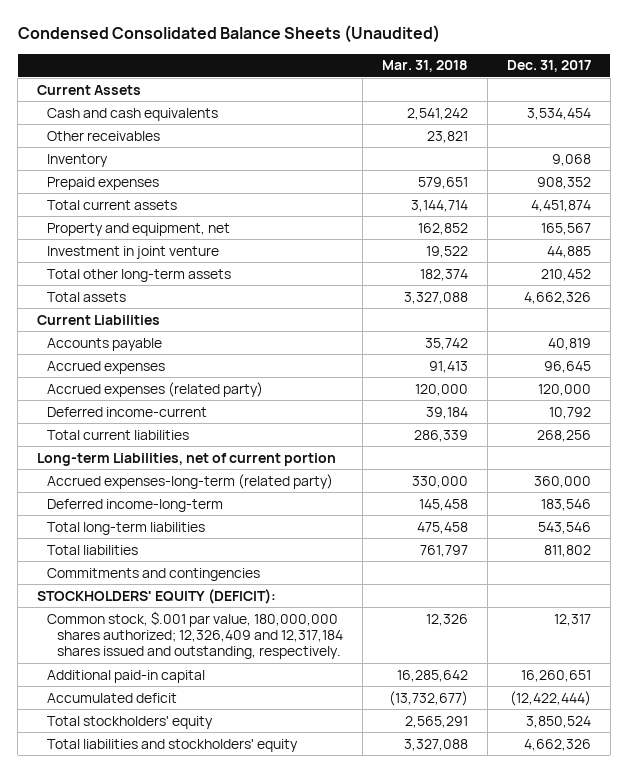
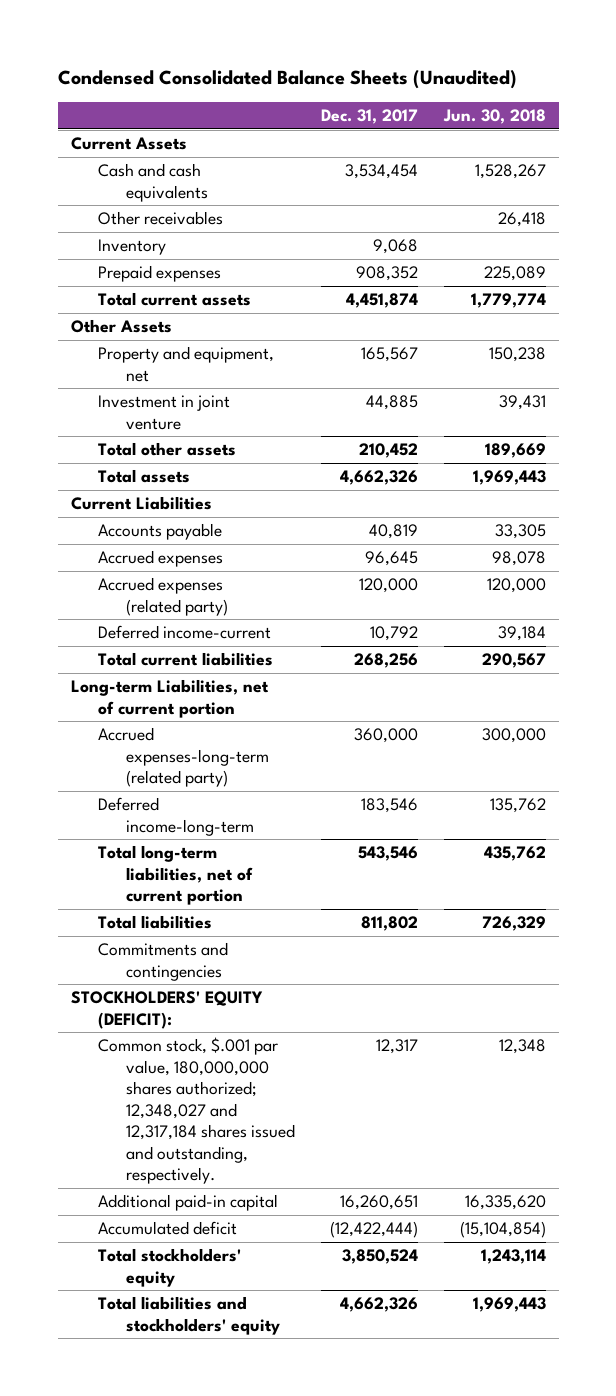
[381,60,468,73] Mar. 31, 2018 -> none
none -> [442,108,546,124] Jun. 30, 2018
none -> [70,319,172,334] Other Assets
[47,268,232,282] Total other long-term assets -> [98,442,237,457] Total other assets
[47,521,206,535] Total long-term liabilities -> [98,845,253,906] Total long-term liabilities, net of current portion
[47,610,343,660] Common stock, $.001 par value, 180,000,000 shares authorized; 12,326,409 and 12,317,184 shares issued and outstanding, respectively. -> [98,1037,295,1185] Common stock, $.001 par value, 180,000,000 shares authorized; 12,348,027 and 12,317,184 shares issued and outstanding, respectively.

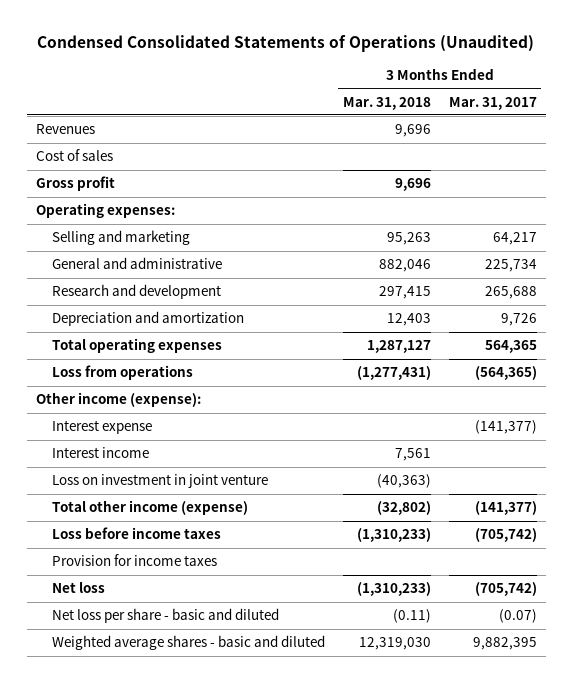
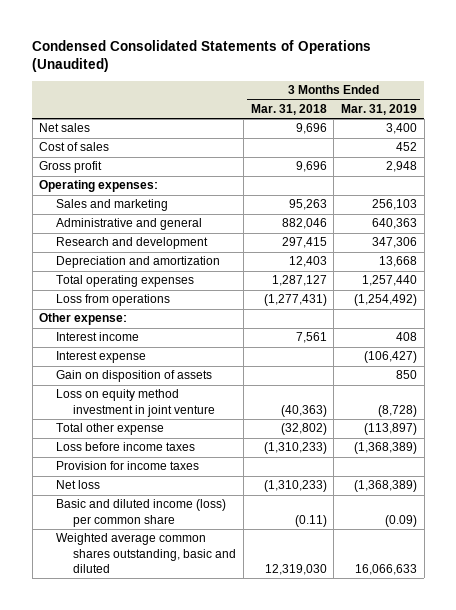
[448,96,537,110] Mar. 31, 2017 -> none
none -> [340,103,417,115] Mar. 31, 2019
[35,124,95,135] Revenues -> [39,123,91,133] Net sales
[51,230,190,246] Selling and marketing -> [56,199,169,212] Sales and marketing
[51,257,222,270] General and administrative -> [56,218,203,231] Administrative and general
[35,392,201,408] Other income (expense): -> [39,313,128,326] Other expense:
[51,420,152,435] Interest expense -> [56,351,147,364] Interest expense
none -> [56,370,213,383] Gain on disposition of assets
[51,474,268,489] Loss on investment in joint venture -> [56,389,216,417] Loss on equity method investment in joint venture
[51,500,248,516] Total other income (expense) -> [56,423,165,436] Total other expense
[51,608,279,624] Net loss per share - basic and diluted -> [56,499,227,527] Basic and diluted income (loss) per common share
[51,635,325,651] Weighted average shares - basic and diluted -> [56,533,237,573] Weighted average common shares outstanding, basic and diluted

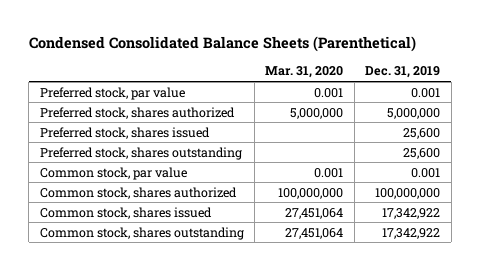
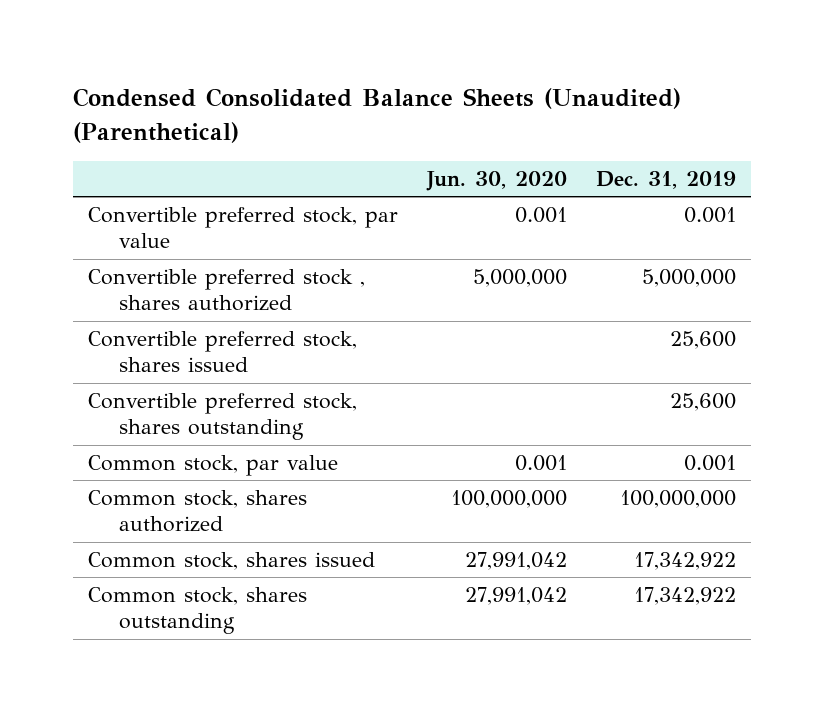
[28,36,416,53] Condensed Consolidated Balance Sheets (Parenthetical) -> [72,88,681,143] Condensed Consolidated Balance Sheets (Unaudited) (Parenthetical)
[265,66,344,79] Mar. 31, 2020 -> none
none -> [426,170,568,191] Jun. 30, 2020
[39,86,185,100] Preferred stock, par value -> [87,206,398,249] Convertible preferred stock, par value
[39,106,235,119] Preferred stock, shares authorized -> [87,268,365,312] Convertible preferred stock , shares authorized
[39,126,210,139] Preferred stock, shares issued -> [87,330,357,373] Convertible preferred stock, shares issued
[39,146,242,160] Preferred stock, shares outstanding -> [87,392,357,441] Convertible preferred stock, shares outstanding

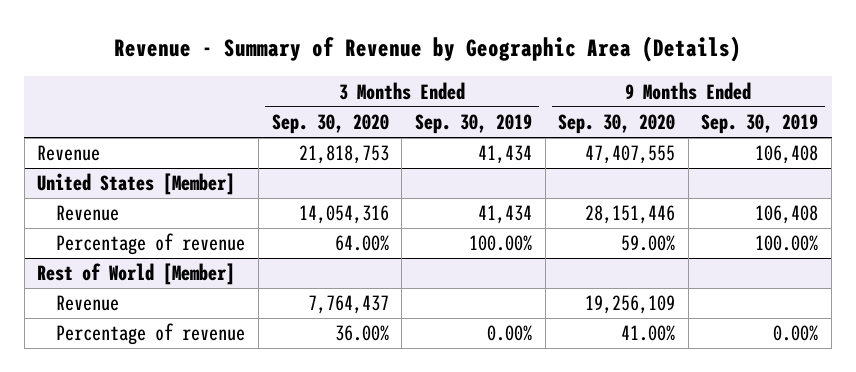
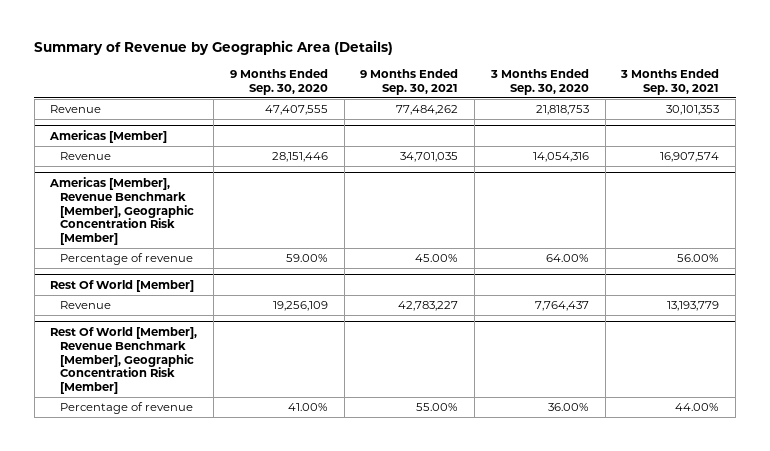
[113,35,741,62] Revenue - Summary of Revenue by Geographic Area (Details) -> [34,40,394,56] Summary of Revenue by Geographic Area (Details)
[414,114,532,135] Sep. 30, 2019 -> none
[701,114,819,135] Sep. 30, 2019 -> none
none -> [360,69,459,95] 9 Months Ended Sep. 30, 2021
none -> [620,69,720,95] 3 Months Ended Sep. 30, 2021
[37,173,236,196] United States [Member] -> [49,130,168,144] Americas [Member]
none -> [49,177,195,246] Americas [Member], Revenue Benchmark [Member], Geographic Concentration Risk [Member]
[37,263,236,286] Rest of World [Member] -> [50,280,195,293] Rest Of World [Member]
none -> [50,327,198,395] Rest Of World [Member], Revenue Benchmark [Member], Geographic Concentration Risk [Member]

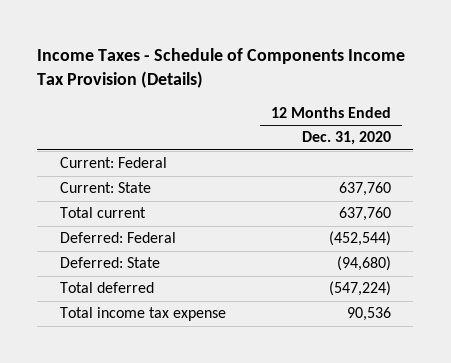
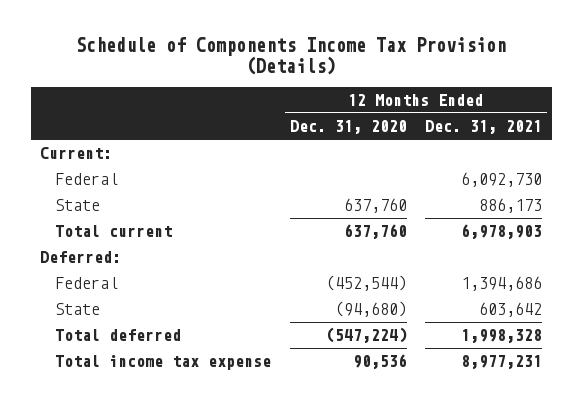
[37,48,406,89] Income Taxes - Schedule of Components Income Tax Provision (Details) -> [76,36,507,75] Schedule of Components Income Tax Provision (Details)
none -> [425,120,543,135] Dec. 31, 2021
none -> [39,147,112,160] Current:
[59,157,167,169] Current: Federal -> [54,173,118,186] Federal
[59,182,151,194] Current: State -> [54,199,100,212] State
none -> [39,251,121,264] Deferred:
[59,232,176,244] Deferred: Federal -> [54,277,118,290] Federal
[59,257,160,269] Deferred: State -> [54,303,100,316] State

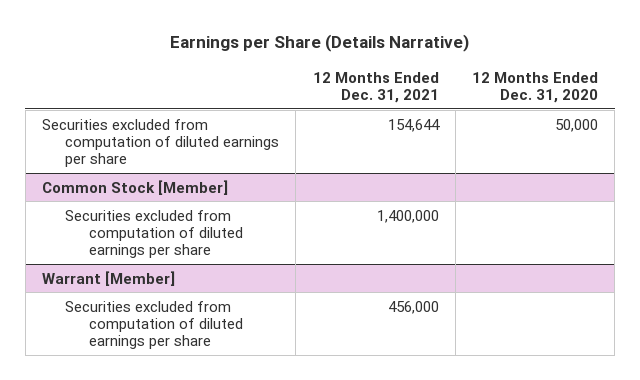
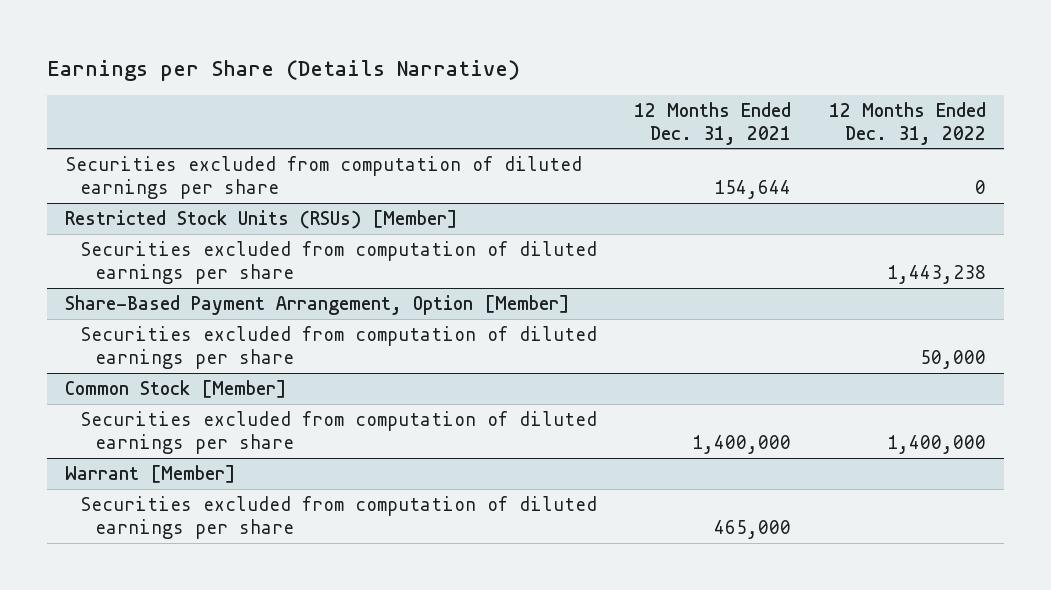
[472,71,599,104] 12 Months Ended Dec. 31, 2020 -> none
none -> [828,101,986,145] 12 Months Ended Dec. 31, 2022
none -> [65,209,459,229] Restricted Stock Units (RSUs) [Member]
none -> [80,240,598,284] Securities excluded from computation of diluted earnings per share
none -> [65,294,571,315] Share-Based Payment Arrangement, Option [Member]
none -> [80,325,598,369] Securities excluded from computation of diluted earnings per share
[387,300,439,314] 456,000 -> [714,519,792,539] 465,000

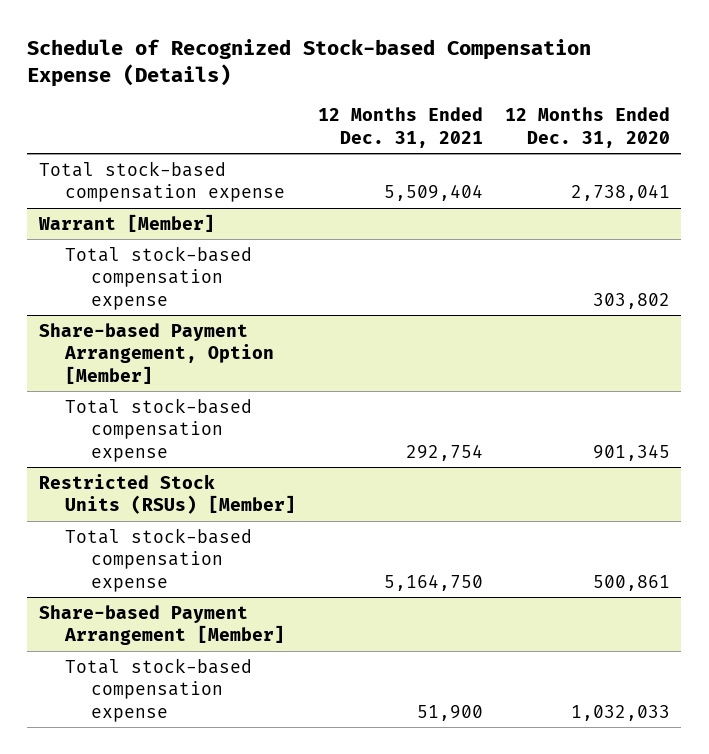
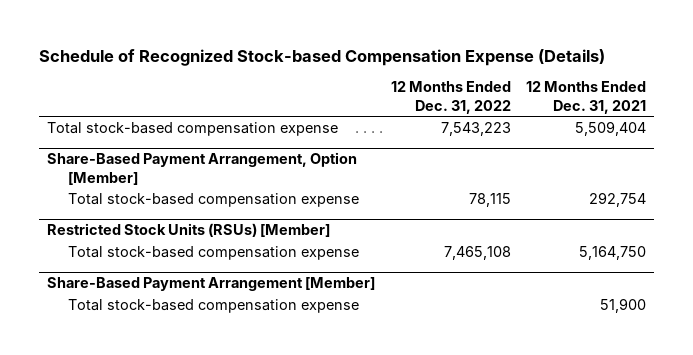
[505,107,671,148] 12 Months Ended Dec. 31, 2020 -> none
none -> [390,81,511,114] 12 Months Ended Dec. 31, 2022
[37,213,215,232] Warrant [Member] -> none
[64,245,252,310] Total stock-based compensation expense -> none
[38,322,274,384] Share-based Payment Arrangement, Option [Member] -> [46,152,357,185] Share-Based Payment Arrangement, Option [Member]
[38,604,285,646] Share-based Payment Arrangement [Member] -> [46,277,375,292] Share-Based Payment Arrangement [Member]

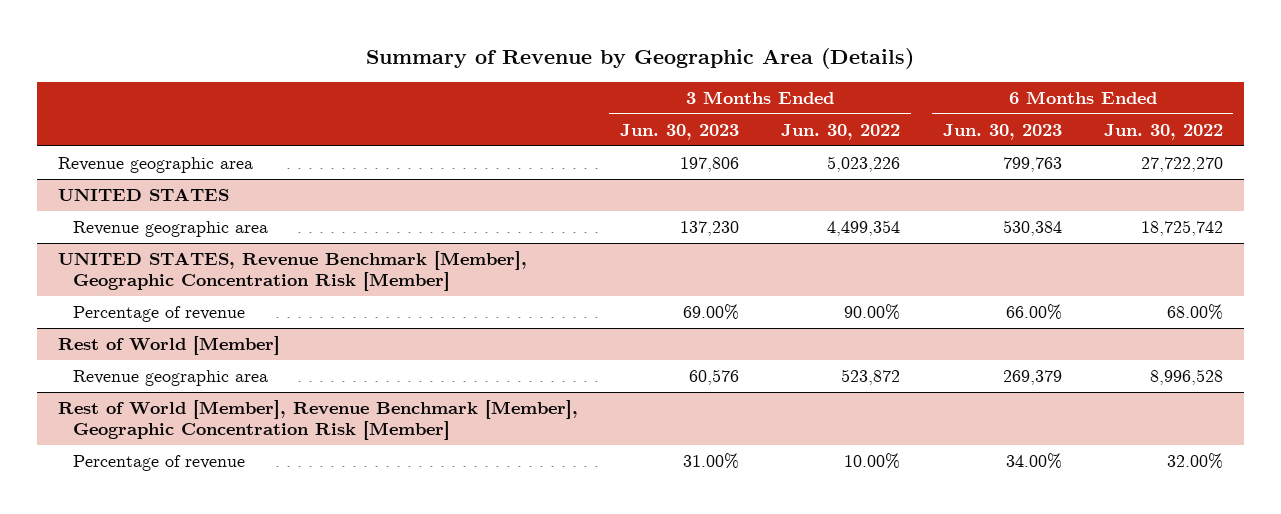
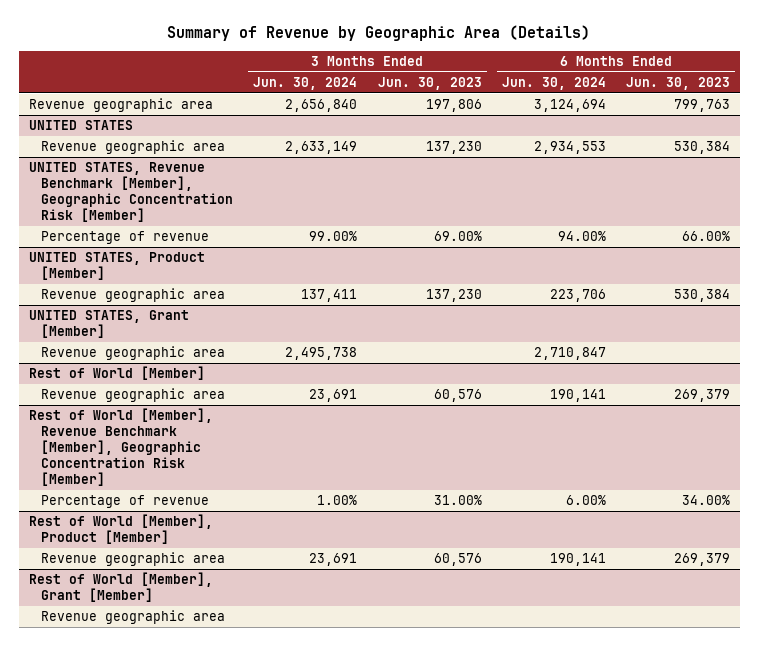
[781,123,901,140] Jun. 30, 2022 -> none
[1103,123,1223,140] Jun. 30, 2022 -> none
none -> [253,76,358,90] Jun. 30, 2024
none -> [501,76,606,90] Jun. 30, 2024
none -> [28,252,205,281] UNITED STATES, Product [Member]
none -> [41,288,226,303] Revenue geographic area
none -> [28,310,189,339] UNITED STATES, Grant [Member]
none -> [41,346,226,361] Revenue geographic area
none -> [28,514,213,545] Rest of World [Member], Product [Member]
none -> [41,552,226,567] Revenue geographic area
none -> [28,572,213,603] Rest of World [Member], Grant [Member]
none -> [41,610,226,625] Revenue geographic area

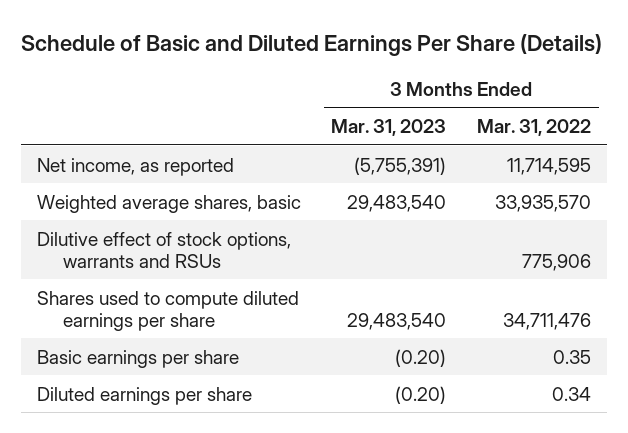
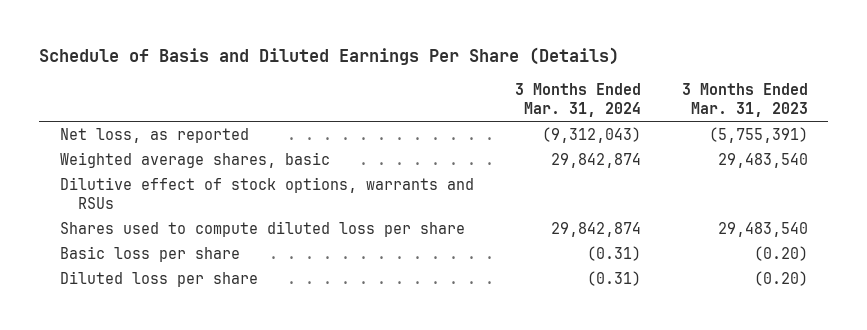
[21,34,603,57] Schedule of Basic and Diluted Earnings Per Share (Details) -> [39,47,620,66] Schedule of Basis and Diluted Earnings Per Share (Details)
[477,119,592,137] Mar. 31, 2022 -> none
none -> [514,83,641,118] 3 Months Ended Mar. 31, 2024
[36,157,234,176] Net income, as reported -> [59,128,249,144] Net loss, as reported
[36,290,299,331] Shares used to compute diluted earnings per share -> [59,221,465,238] Shares used to compute diluted loss per share
[36,349,239,368] Basic earnings per share -> [59,246,240,263] Basic loss per share
[36,386,252,405] Diluted earnings per share -> [59,271,258,288] Diluted loss per share

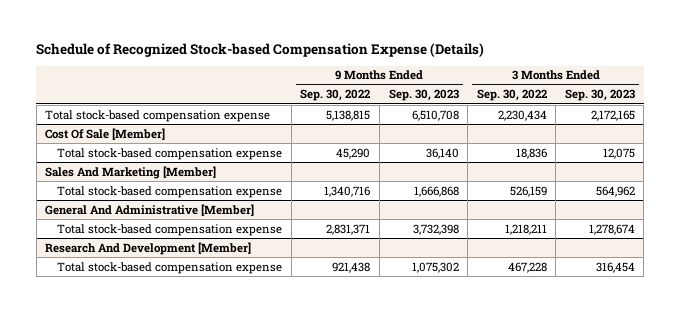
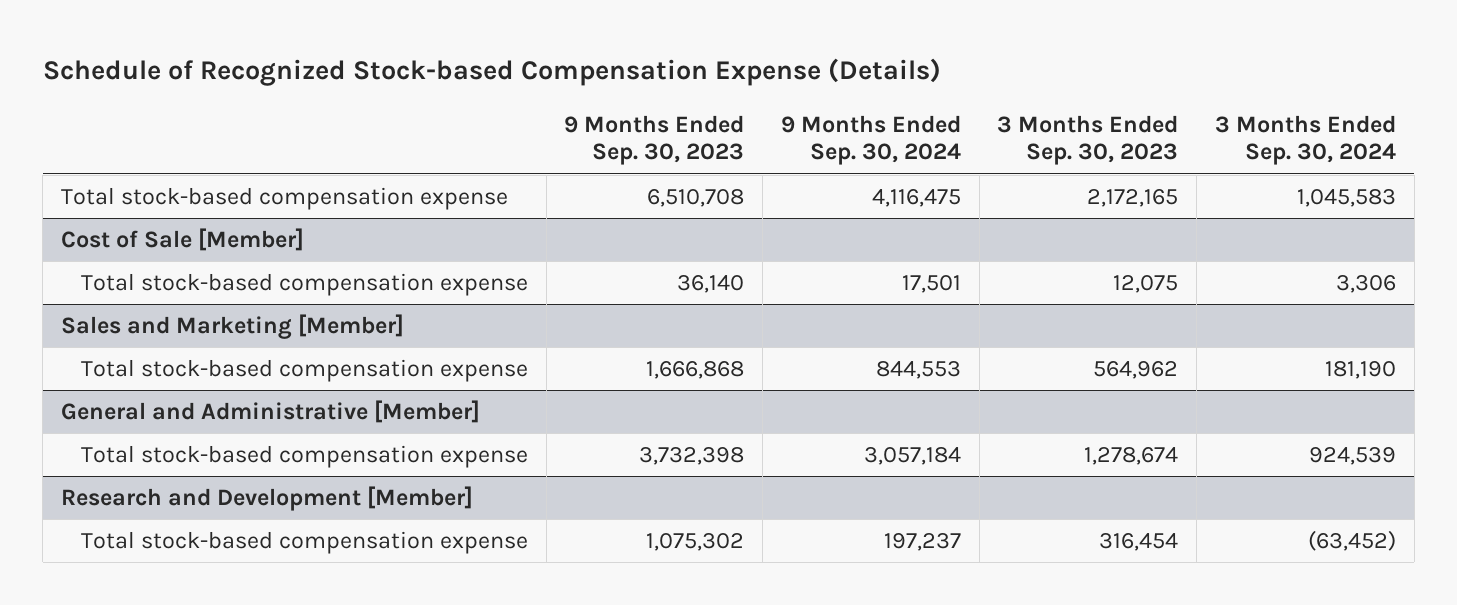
[300,89,371,102] Sep. 30, 2022 -> none
[476,89,547,102] Sep. 30, 2022 -> none
none -> [780,114,961,166] 9 Months Ended Sep. 30, 2024
none -> [1214,114,1396,166] 3 Months Ended Sep. 30, 2024
[45,127,166,140] Cost Of Sale [Member] -> [61,227,305,251] Cost of Sale [Member]
[45,165,217,179] Sales And Marketing [Member] -> [61,313,405,339] Sales and Marketing [Member]
[45,203,255,216] General And Administrative [Member] -> [61,399,481,423] General and Administrative [Member]
[45,241,252,255] Research And Development [Member] -> [61,485,474,511] Research and Development [Member]

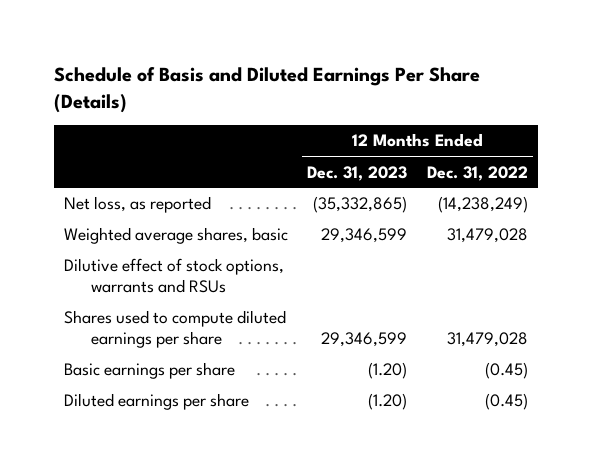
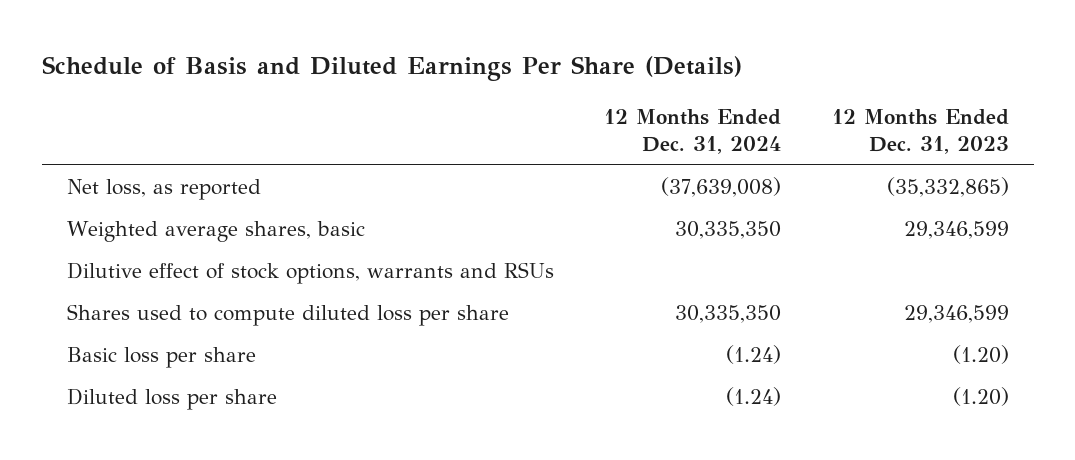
[426,165,528,181] Dec. 31, 2022 -> none
none -> [604,108,782,154] 12 Months Ended Dec. 31, 2024
[63,310,286,349] Shares used to compute diluted earnings per share -> [66,304,509,327] Shares used to compute diluted loss per share
[63,362,235,380] Basic earnings per share -> [66,347,256,369] Basic loss per share
[63,393,249,411] Diluted earnings per share -> [66,388,277,411] Diluted loss per share

